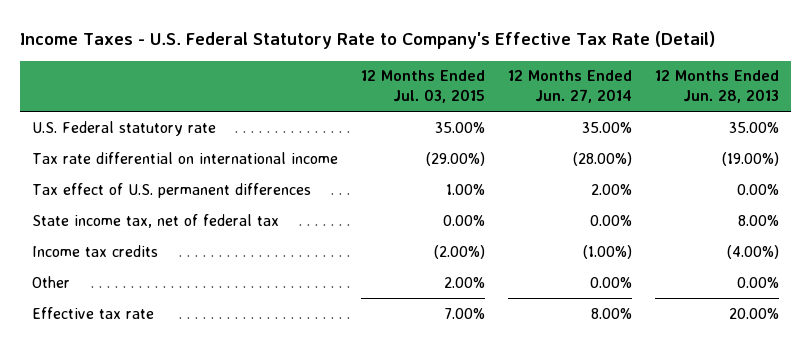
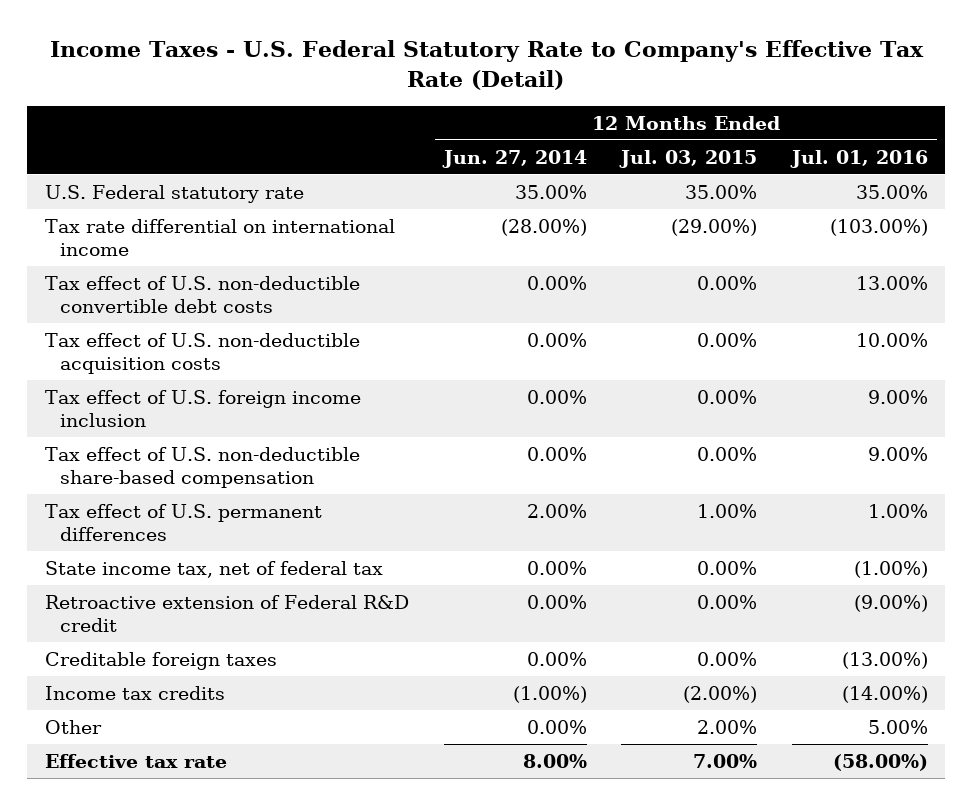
[655,70,780,103] 12 Months Ended Jun. 28, 2013 -> none
none -> [790,149,929,168] Jul. 01, 2016
none -> [44,275,360,313] Tax effect of U.S. non-deductible convertible debt costs
none -> [44,332,360,374] Tax effect of U.S. non-deductible acquisition costs
none -> [44,389,361,427] Tax effect of U.S. foreign income inclusion
none -> [44,446,360,488] Tax effect of U.S. non-deductible share-based compensation
none -> [44,594,409,632] Retroactive extension of Federal R&D credit
none -> [44,651,277,670] Creditable foreign taxes

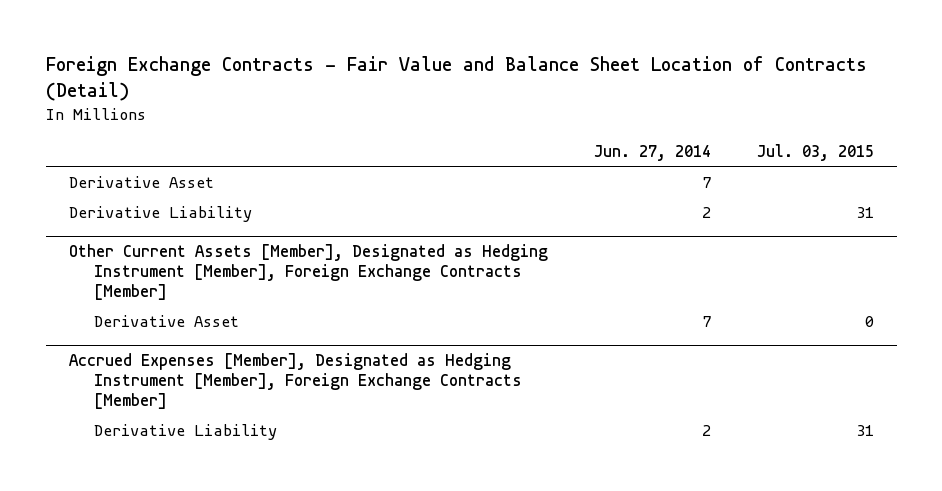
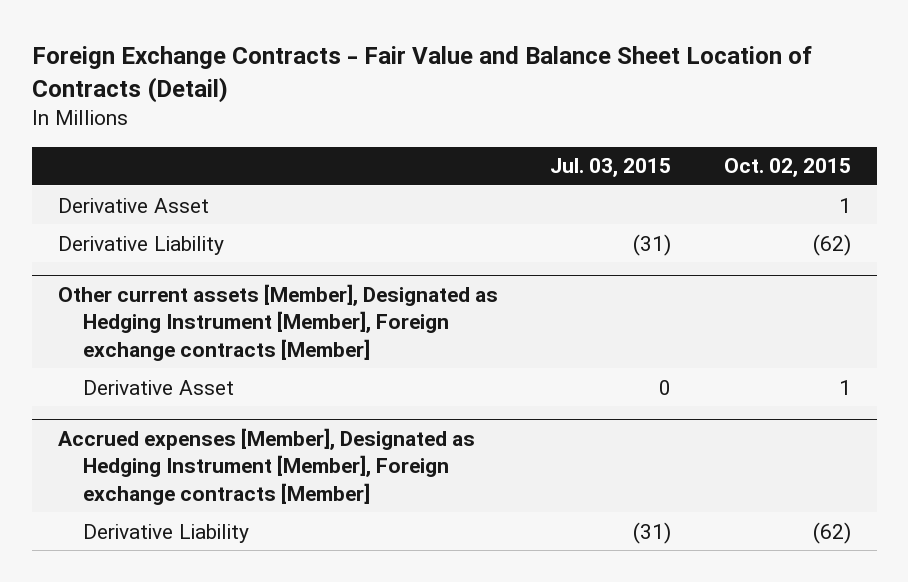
[593,145,711,162] Jun. 27, 2014 -> none
none -> [723,158,851,178] Oct. 02, 2015
[855,206,874,218] 31 -> [633,233,672,256] (31)
[68,244,548,300] Other Current Assets [Member], Designated as Hedging Instrument [Member], Foreign Exchange Contracts [Member] -> [57,284,498,361] Other current assets [Member], Designated as Hedging Instrument [Member], Foreign exchange contracts [Member]
[68,353,523,409] Accrued Expenses [Member], Designated as Hedging Instrument [Member], Foreign Exchange Contracts [Member] -> [57,428,475,505] Accrued expenses [Member], Designated as Hedging Instrument [Member], Foreign exchange contracts [Member]
[855,424,874,436] 31 -> [633,521,672,544] (31)

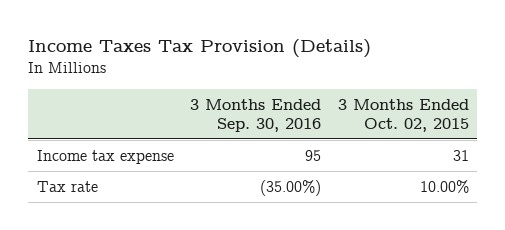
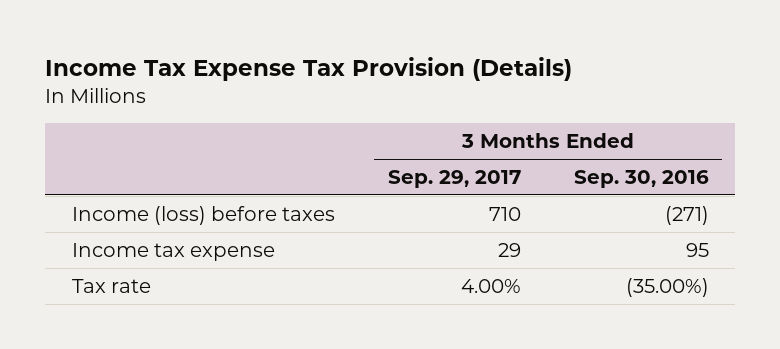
[28,39,372,59] Income Taxes Tax Provision (Details) -> [45,57,573,82] Income Tax Expense Tax Provision (Details)
[337,98,469,132] 3 Months Ended Oct. 02, 2015 -> none
none -> [387,169,521,188] Sep. 29, 2017
none -> [71,205,335,225] Income (loss) before taxes

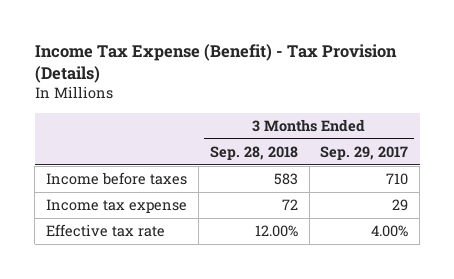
[45,57,573,82] Income Tax Expense Tax Provision (Details) -> [34,44,397,84] Income Tax Expense (Benefit) - Tax Provision (Details)
[573,169,709,188] Sep. 30, 2016 -> none
none -> [209,145,298,160] Sep. 28, 2018
[71,205,335,225] Income (loss) before taxes -> [46,172,188,186] Income before taxes
[71,278,151,293] Tax rate -> [46,224,166,238] Effective tax rate

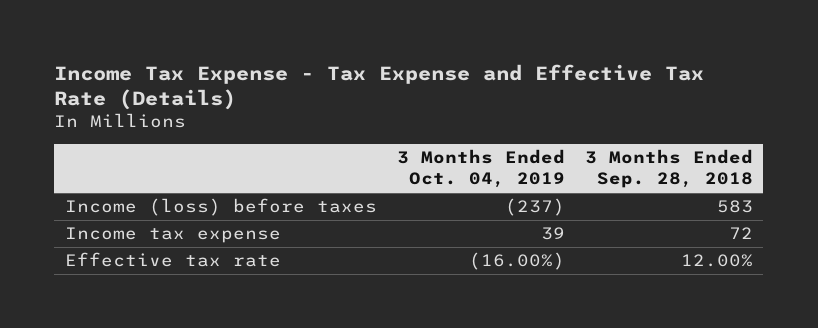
[34,44,397,84] Income Tax Expense (Benefit) - Tax Provision (Details) -> [54,63,705,111] Income Tax Expense - Tax Expense and Effective Tax Rate (Details)
[320,145,409,160] Sep. 29, 2017 -> none
none -> [396,149,565,189] 3 Months Ended Oct. 04, 2019
[46,172,188,186] Income before taxes -> [64,198,377,217] Income (loss) before taxes

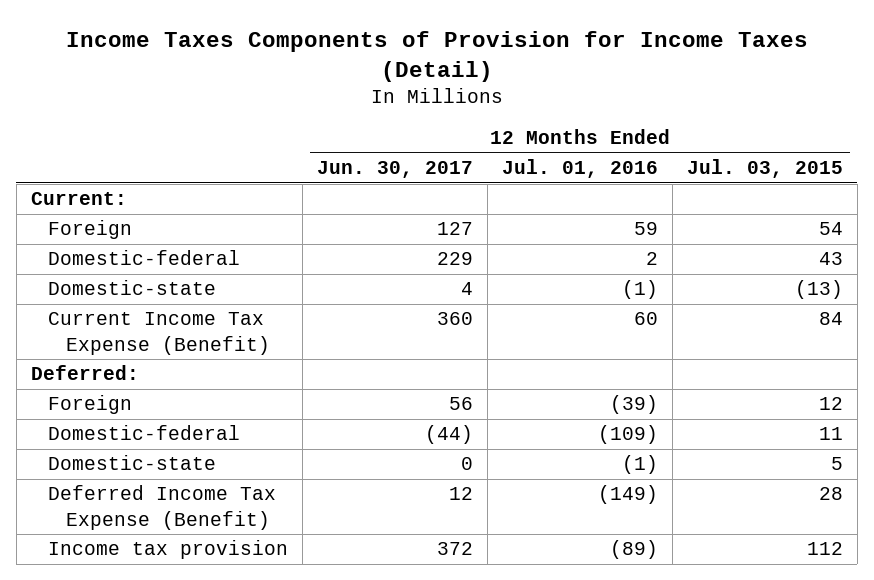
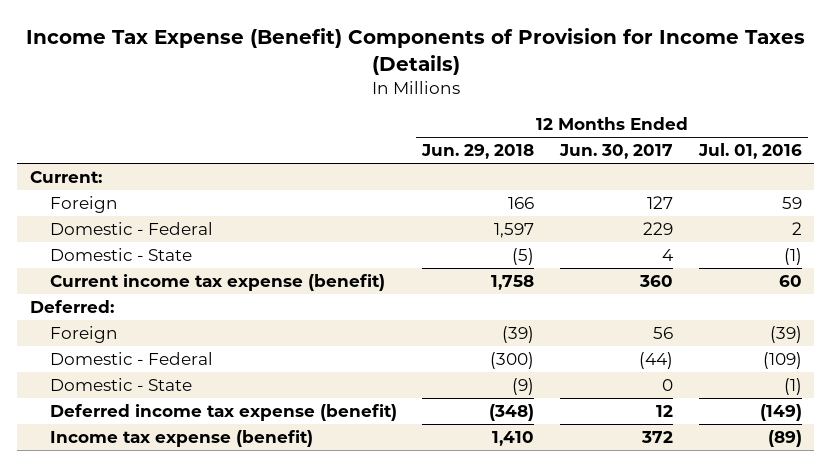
[65,30,808,82] Income Taxes Components of Provision for Income Taxes (Detail) -> [25,28,805,75] Income Tax Expense (Benefit) Components of Provision for Income Taxes (Details)
[686,159,843,179] Jul. 03, 2015 -> none
none -> [421,144,535,160] Jun. 29, 2018
[48,250,241,266] Domestic-federal -> [49,221,213,235] Domestic - Federal
[48,280,217,296] Domestic-state -> [49,247,192,261] Domestic - State
[48,312,271,355] Current Income Tax Expense (Benefit) -> [49,273,385,291] Current income tax expense (benefit)
[48,425,241,441] Domestic-federal -> [49,351,213,365] Domestic - Federal
[48,455,217,471] Domestic-state -> [49,377,192,391] Domestic - State
[48,485,277,530] Deferred Income Tax Expense (Benefit) -> [49,403,397,421] Deferred income tax expense (benefit)
[48,540,289,560] Income tax provision -> [49,429,313,447] Income tax expense (benefit)

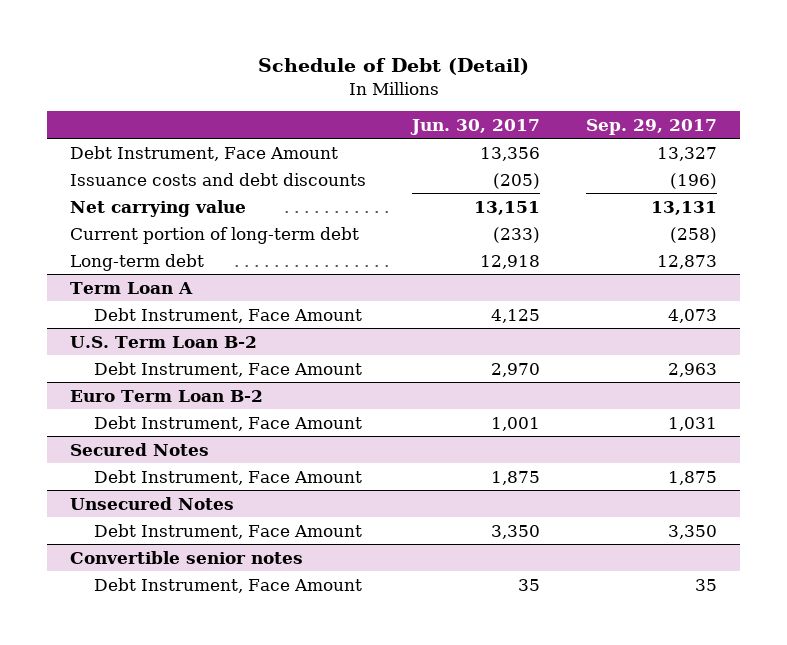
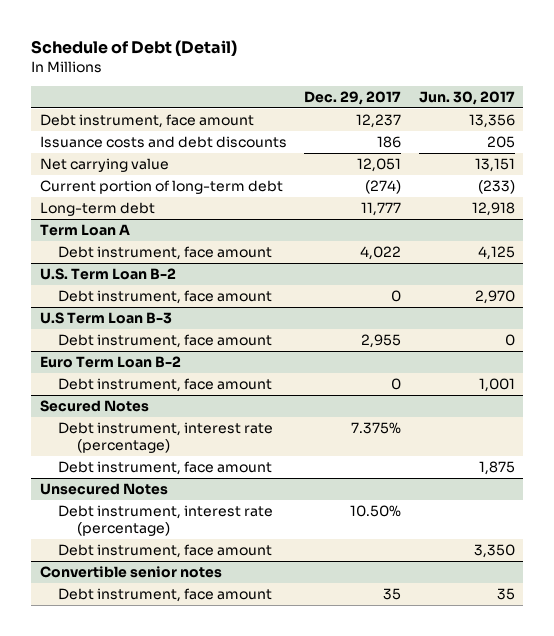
[586,118,718,135] Sep. 29, 2017 -> none
none -> [304,90,402,105] Dec. 29, 2017
[69,145,338,161] Debt Instrument, Face Amount -> [39,114,254,129] Debt instrument, face amount
[493,172,541,189] (205) -> [486,136,515,149] 205
[94,307,363,323] Debt Instrument, Face Amount -> [58,246,273,261] Debt instrument, face amount
[94,361,363,377] Debt Instrument, Face Amount -> [58,290,273,305] Debt instrument, face amount
none -> [39,312,172,325] U.S Term Loan B-3
none -> [58,334,273,349] Debt instrument, face amount
[94,415,363,431] Debt Instrument, Face Amount -> [58,378,273,393] Debt instrument, face amount
none -> [58,422,274,453] Debt instrument, interest rate (percentage)
[94,469,363,485] Debt Instrument, Face Amount -> [58,461,273,476] Debt instrument, face amount
none -> [58,505,274,536] Debt instrument, interest rate (percentage)
[94,523,363,539] Debt Instrument, Face Amount -> [58,544,273,559] Debt instrument, face amount
[94,577,363,593] Debt Instrument, Face Amount -> [58,588,273,603] Debt instrument, face amount

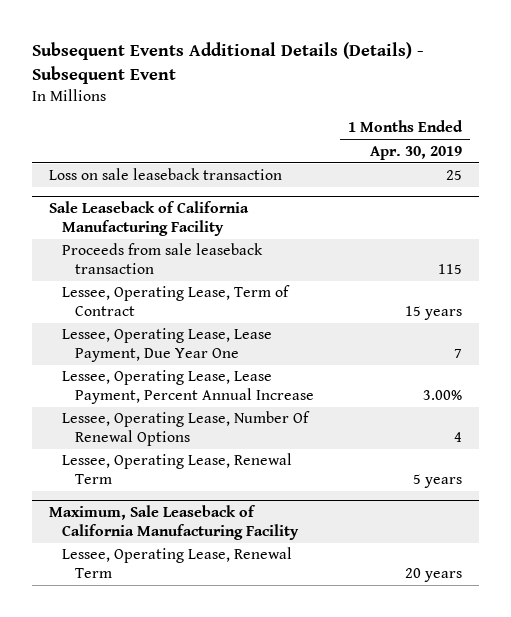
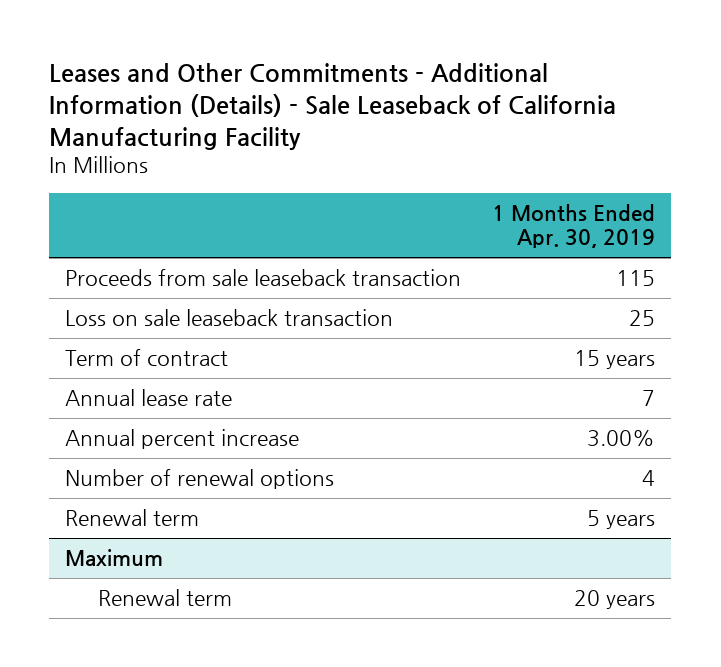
[32,42,425,84] Subsequent Events Additional Details (Details) - Subsequent Event -> [49,63,617,150] Leases and Other Commitments - Additional Information (Details) - Sale Leaseback of California Manufacturing Facility
[49,200,250,236] Sale Leaseback of California Manufacturing Facility -> none
[49,504,300,540] Maximum, Sale Leaseback of California Manufacturing Facility -> none
[49,168,283,181] Loss on sale leaseback transaction -> [65,309,394,327] Loss on sale leaseback transaction
[62,285,291,317] Lessee, Operating Lease, Term of Contract -> [65,349,229,367] Term of contract
[62,328,273,363] Lessee, Operating Lease, Lease Payment, Due Year One -> [65,389,233,407] Annual lease rate
[62,370,315,405] Lessee, Operating Lease, Lease Payment, Percent Annual Increase -> [65,429,300,450] Annual percent increase
[62,411,311,447] Lessee, Operating Lease, Number Of Renewal Options -> [65,469,335,490] Number of renewal options
[62,453,293,485] Lessee, Operating Lease, Renewal Term -> [65,509,200,527] Renewal term
none -> [65,549,164,567] Maximum
[62,547,293,579] Lessee, Operating Lease, Renewal Term -> [97,589,232,607] Renewal term

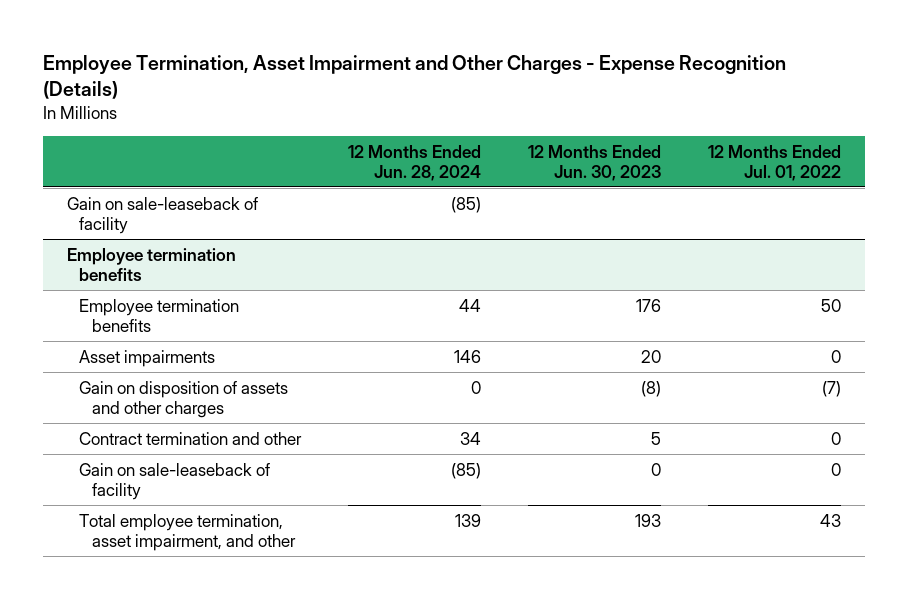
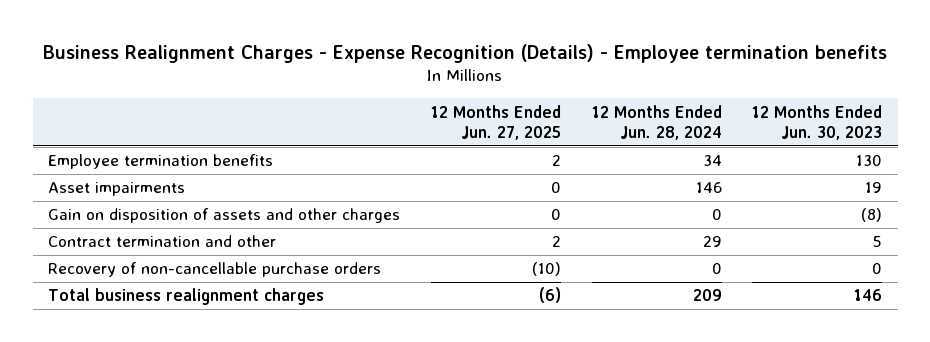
[43,54,787,99] Employee Termination, Asset Impairment and Other Charges - Expense Recognition (Details) -> [43,43,888,63] Business Realignment Charges - Expense Recognition (Details) - Employee termination benefits
[708,144,842,181] 12 Months Ended Jul. 01, 2022 -> none
none -> [430,104,561,140] 12 Months Ended Jun. 27, 2025
[66,196,258,234] Gain on sale-leaseback of facility -> none
[66,247,236,281] Employee termination benefits -> none
[459,298,482,312] 44 -> [702,155,722,167] 34
[636,298,662,312] 176 -> [856,155,883,167] 130
[641,349,662,363] 20 -> [865,182,883,194] 19
[79,462,271,500] Gain on sale-leaseback of facility -> none
[79,513,296,551] Total employee termination, asset impairment, and other -> none
[460,431,482,445] 34 -> [702,236,722,248] 29
none -> [48,262,382,278] Recovery of non-cancellable purchase orders
none -> [48,288,325,306] Total business realignment charges

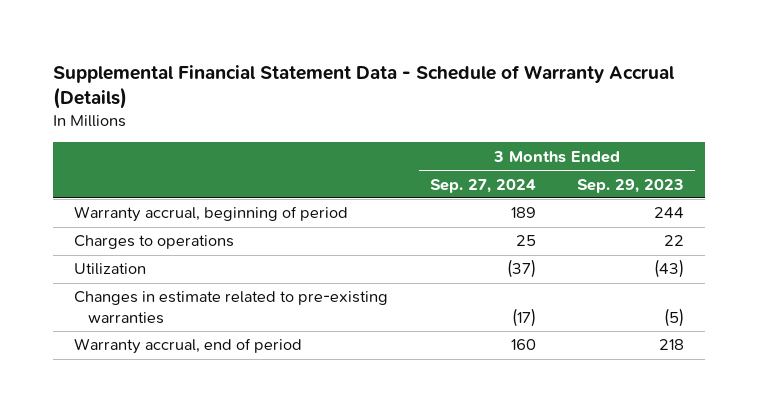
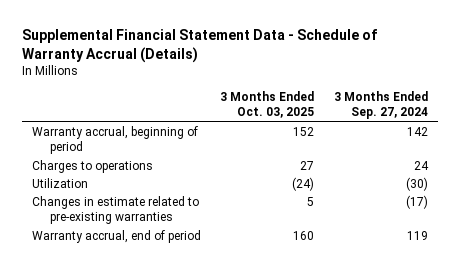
[577,178,685,193] Sep. 29, 2023 -> none
none -> [220,90,315,119] 3 Months Ended Oct. 03, 2025
[510,207,536,219] 189 -> [407,126,429,136] 142
[515,235,536,247] 25 -> [414,160,430,170] 24
[506,259,536,279] (37) -> [406,176,429,191] (30)
[510,339,536,351] 160 -> [407,230,429,240] 119

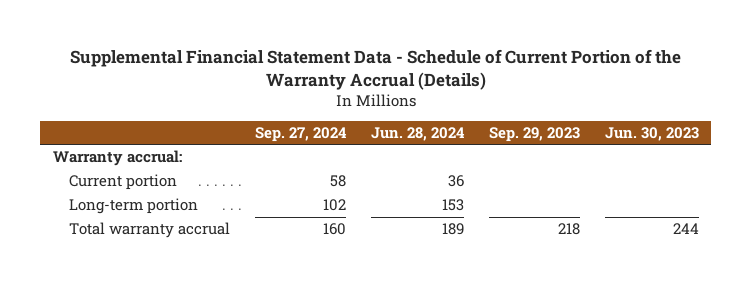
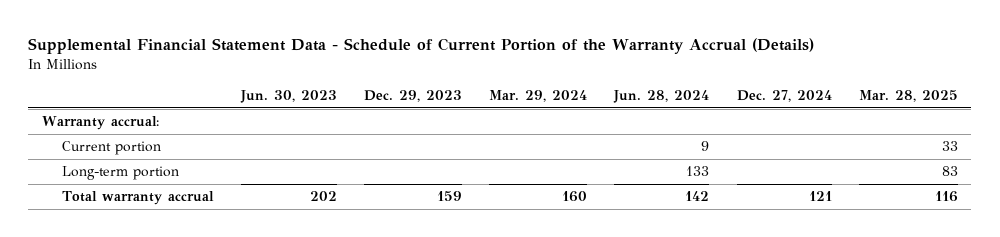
[254,126,347,142] Sep. 27, 2024 -> none
[488,126,580,142] Sep. 29, 2023 -> none
none -> [363,90,462,103] Dec. 29, 2023
none -> [489,90,588,103] Mar. 29, 2024
none -> [736,90,832,103] Dec. 27, 2024
none -> [858,90,958,103] Mar. 28, 2025
[447,175,464,188] 36 -> [701,141,710,152] 9
[441,199,464,212] 153 -> [686,166,710,177] 133
[441,223,464,236] 189 -> [685,191,710,202] 142
[672,223,699,235] 244 -> [309,191,337,202] 202

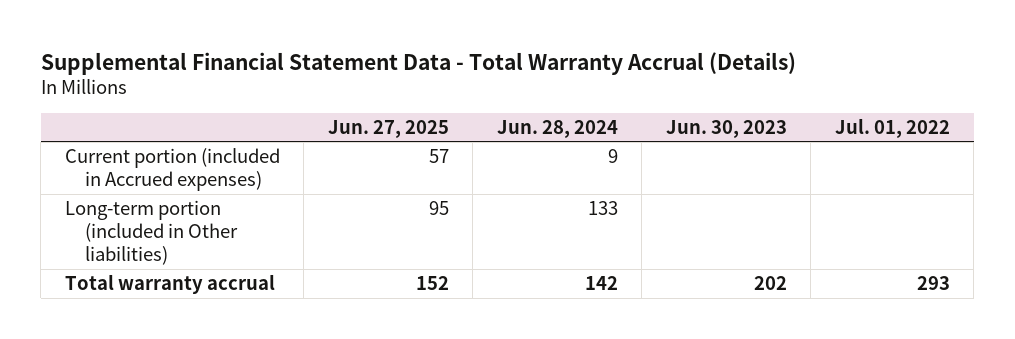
[28,38,815,55] Supplemental Financial Statement Data - Schedule of Current Portion of the Warranty Accrual (Details) -> [40,51,796,75] Supplemental Financial Statement Data - Total Warranty Accrual (Details)
[363,90,462,103] Dec. 29, 2023 -> none
[489,90,588,103] Mar. 29, 2024 -> none
[736,90,832,103] Dec. 27, 2024 -> none
[858,90,958,103] Mar. 28, 2025 -> none
none -> [327,119,449,138] Jun. 27, 2025
none -> [834,117,950,138] Jul. 01, 2022
[42,116,160,131] Warranty accrual: -> none
[62,141,162,156] Current portion -> [64,148,280,192] Current portion (included in Accrued expenses)
[62,166,180,181] Long-term portion -> [64,200,238,266] Long-term portion (included in Other liabilities)

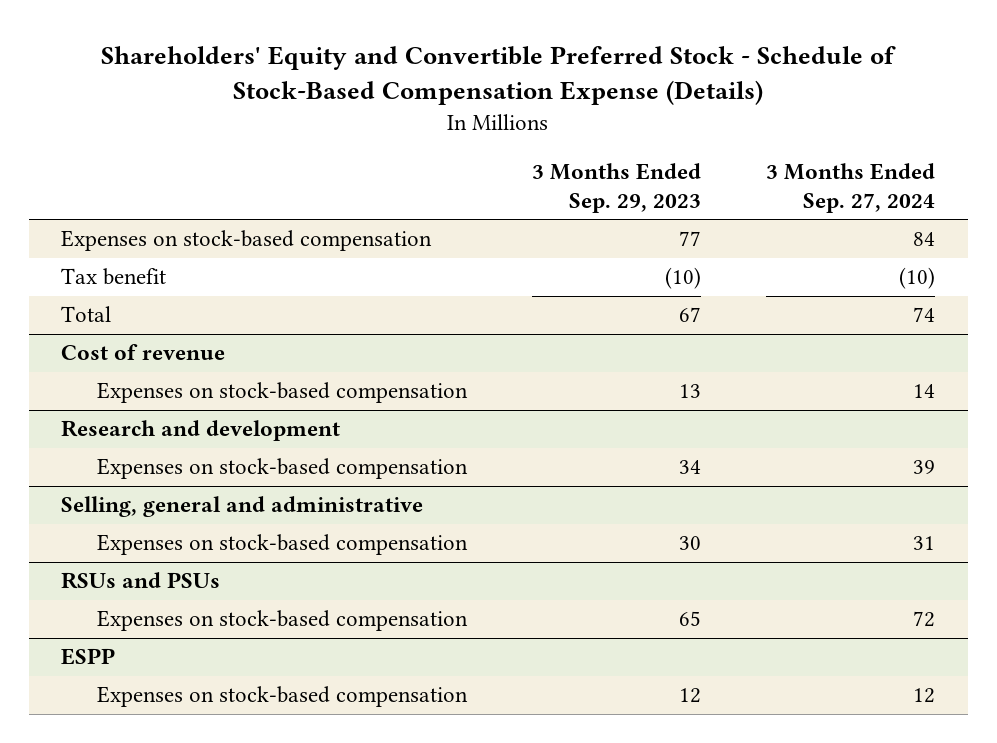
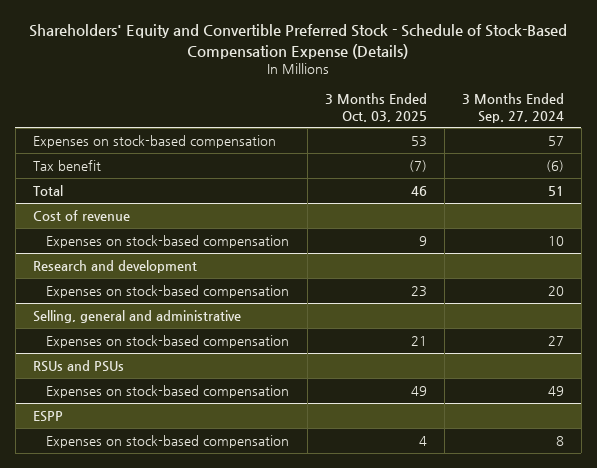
[532,163,702,213] 3 Months Ended Sep. 29, 2023 -> none
none -> [324,92,427,122] 3 Months Ended Oct. 03, 2025
[913,232,936,247] 84 -> [547,135,564,146] 57
[899,267,936,290] (10) -> [545,159,564,172] (6)
[913,307,936,323] 74 -> [547,185,564,196] 51
[913,384,936,399] 14 -> [547,235,564,246] 10
[913,460,936,475] 39 -> [547,285,564,296] 20
[913,536,936,551] 31 -> [547,335,564,346] 27
[913,611,936,628] 72 -> [547,385,564,396] 49
[913,688,936,704] 12 -> [555,435,564,446] 8

